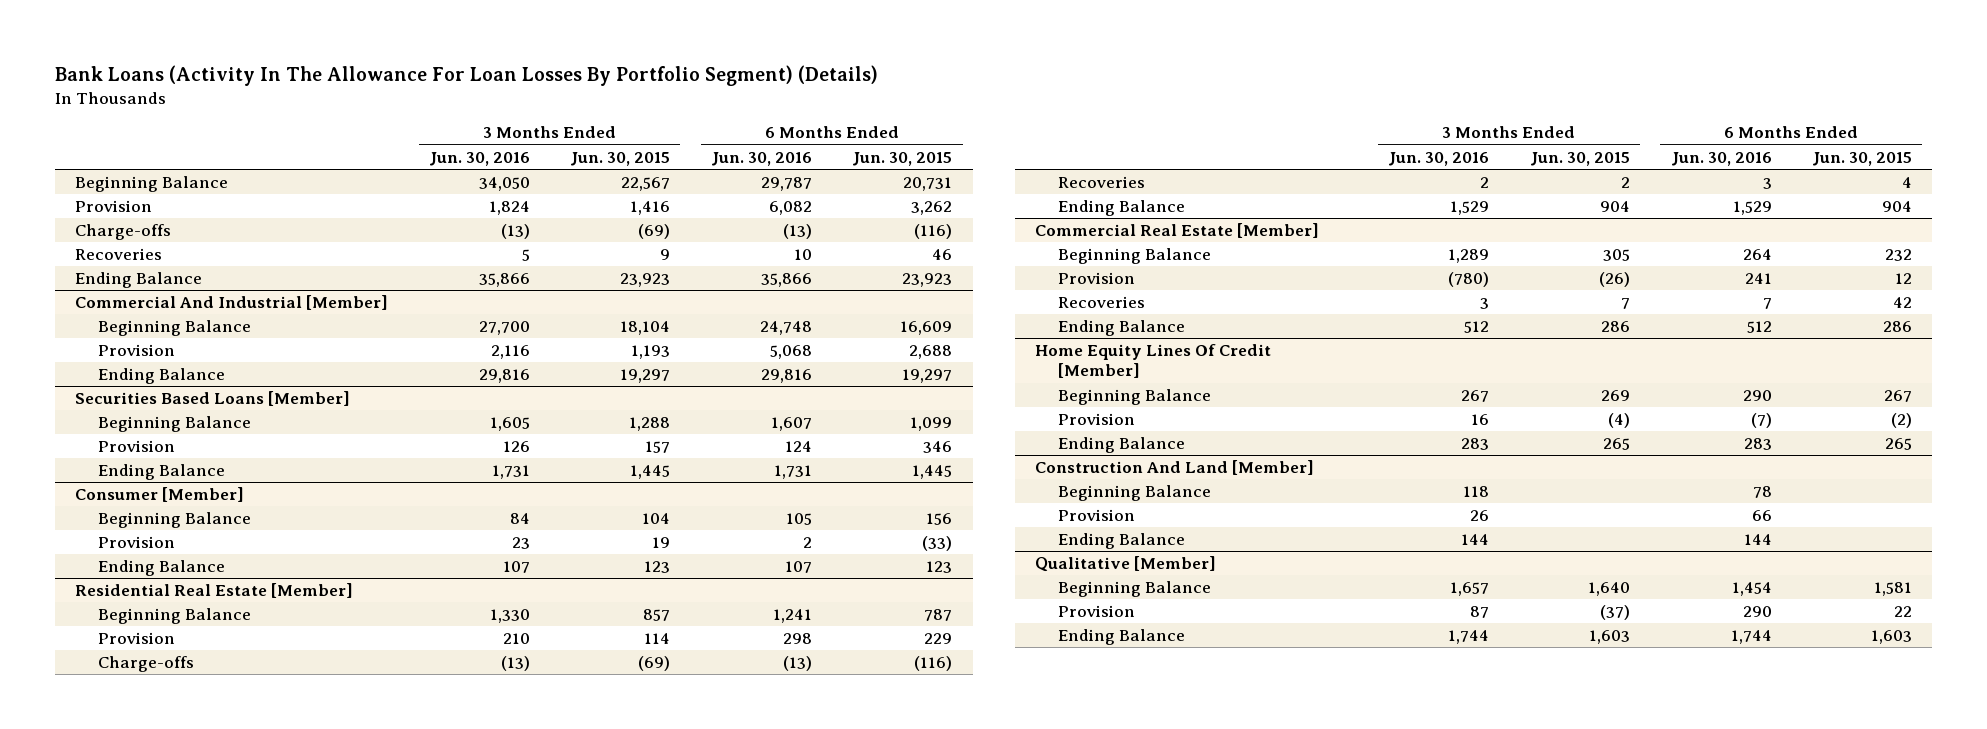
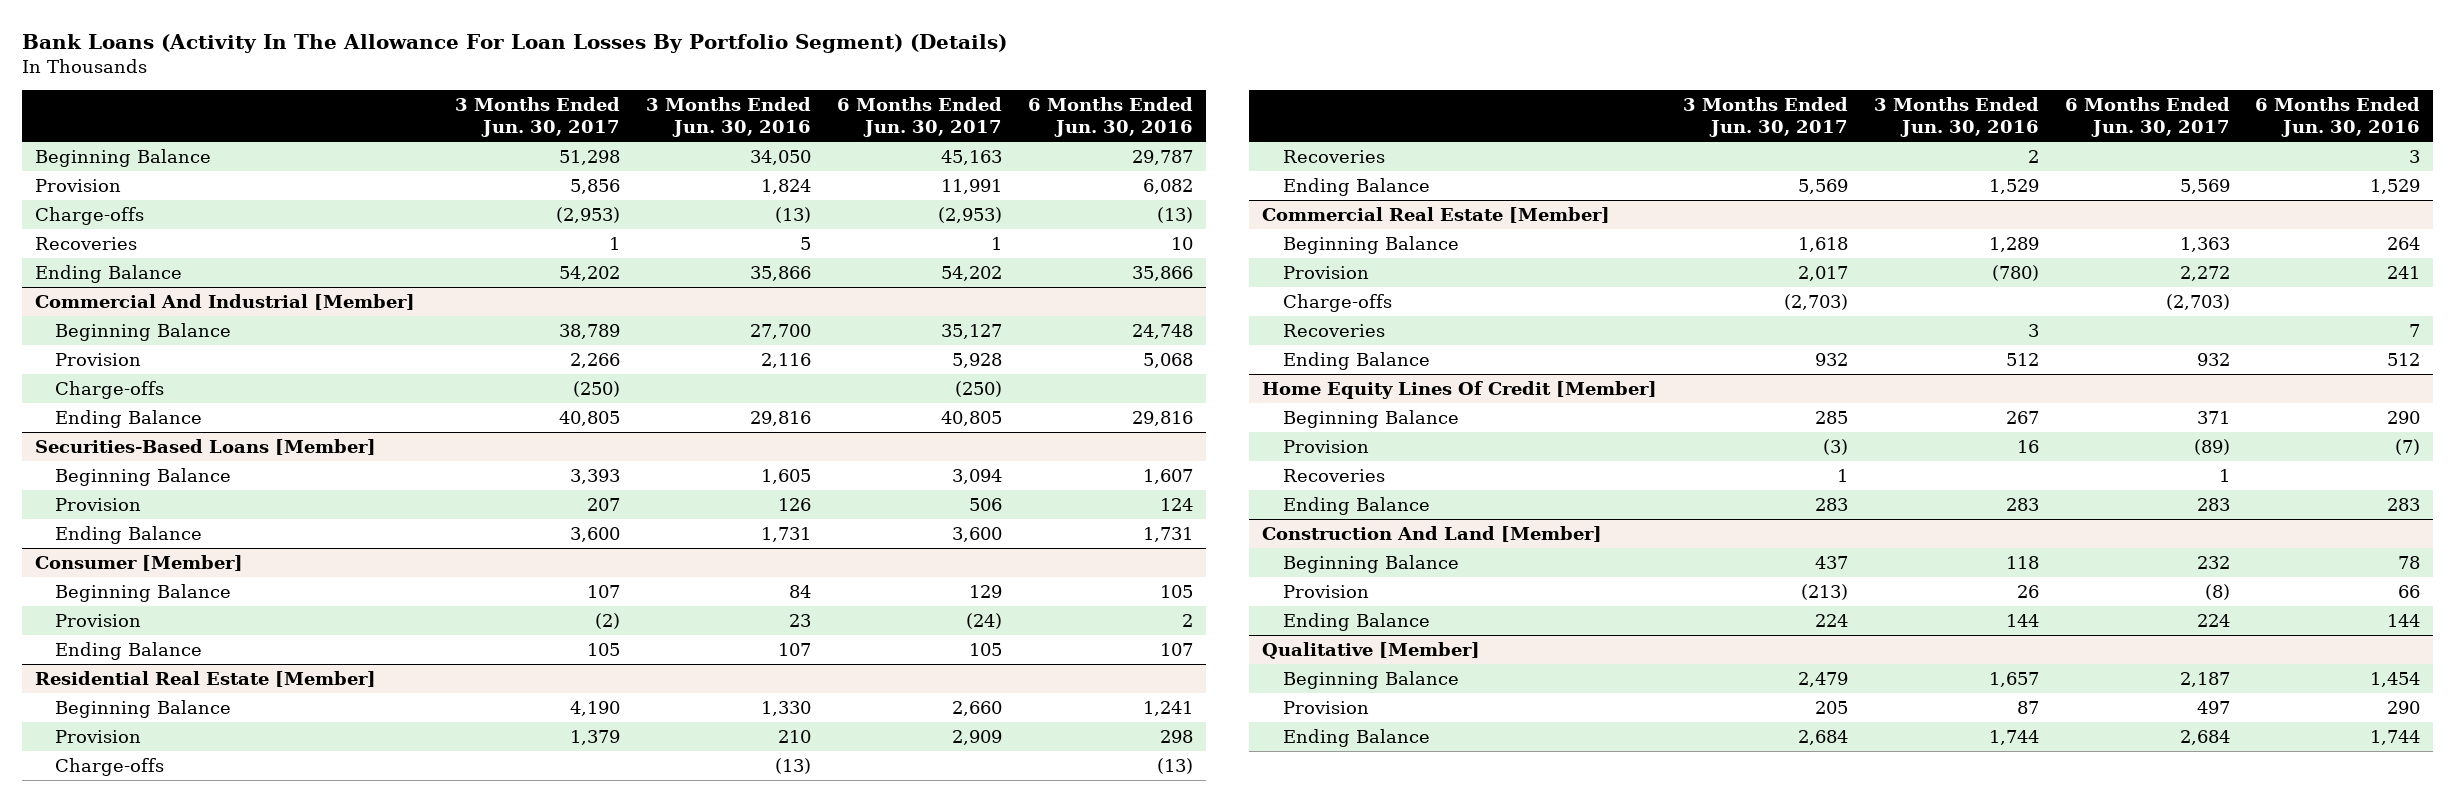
[570,151,671,166] Jun. 30, 2015 -> none
[852,151,953,166] Jun. 30, 2015 -> none
none -> [455,97,621,138] 3 Months Ended Jun. 30, 2017
none -> [836,97,1002,138] 6 Months Ended Jun. 30, 2017
none -> [54,380,164,399] Charge-offs
[75,391,351,407] Securities Based Loans [Member] -> [34,438,376,455] Securities-Based Loans [Member]
none -> [1282,293,1392,312] Charge-offs
none -> [1282,468,1385,482] Recoveries

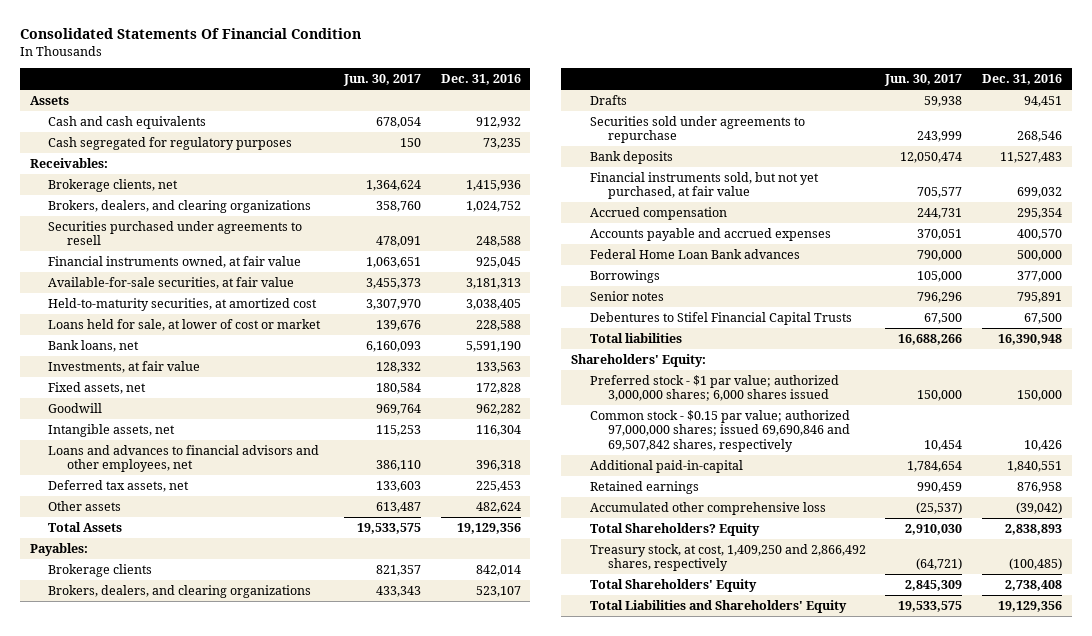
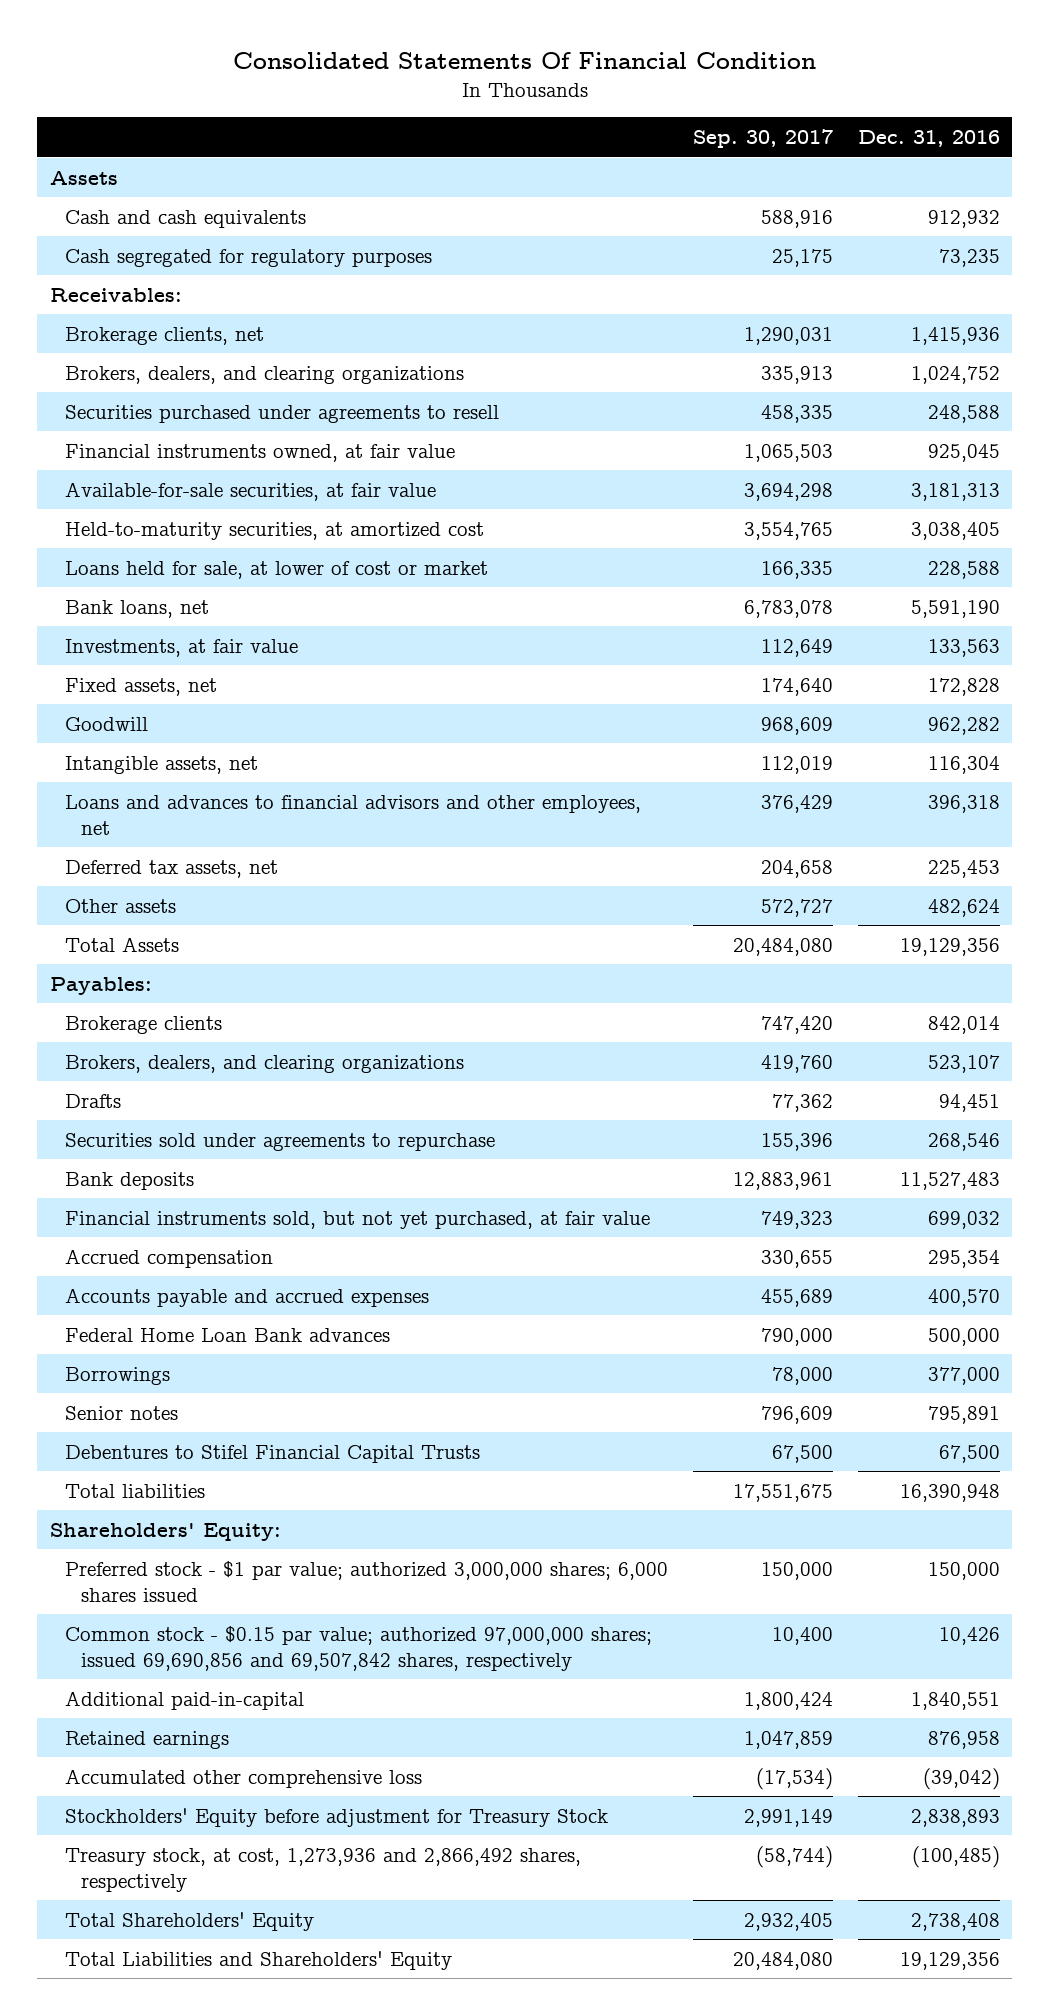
[342,74,421,87] Jun. 30, 2017 -> none
none -> [693,129,834,149] Sep. 30, 2017
[589,409,850,452] Common stock - $0.15 par value; authorized 97,000,000 shares; issued 69,690,846 and 69,507,842 shares, respectively -> [65,1625,653,1671] Common stock - $0.15 par value; authorized 97,000,000 shares; issued 69,690,856 and 69,507,842 shares, respectively
[589,522,760,536] Total Shareholders? Equity -> [65,1807,609,1827] Stockholders' Equity before adjustment for Treasury Stock
[589,543,866,572] Treasury stock, at cost, 1,409,250 and 2,866,492 shares, respectively -> [65,1847,582,1892] Treasury stock, at cost, 1,273,936 and 2,866,492 shares, respectively

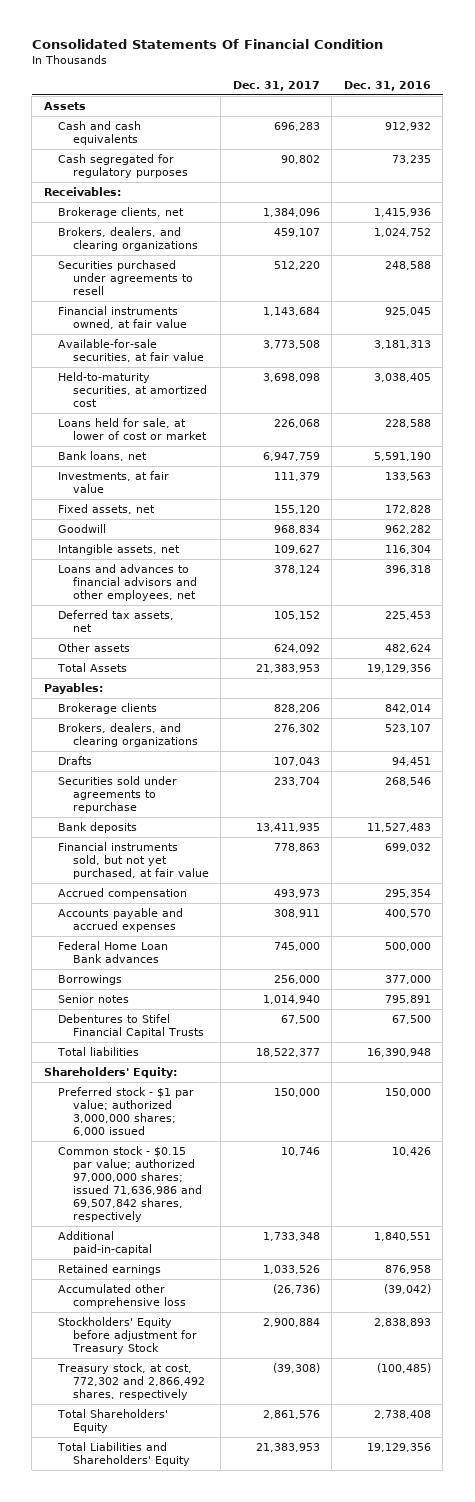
[693,129,834,149] Sep. 30, 2017 -> none
none -> [232,80,320,91] Dec. 31, 2017
[65,1560,669,1602] Preferred stock - $1 par value; authorized 3,000,000 shares; 6,000 shares issued -> [58,1087,195,1137] Preferred stock - $1 par value; authorized 3,000,000 shares; 6,000 issued
[65,1625,653,1671] Common stock - $0.15 par value; authorized 97,000,000 shares; issued 69,690,856 and 69,507,842 shares, respectively -> [58,1146,202,1223] Common stock - $0.15 par value; authorized 97,000,000 shares; issued 71,636,986 and 69,507,842 shares, respectively
[65,1847,582,1892] Treasury stock, at cost, 1,273,936 and 2,866,492 shares, respectively -> [57,1363,205,1401] Treasury stock, at cost, 772,302 and 2,866,492 shares, respectively

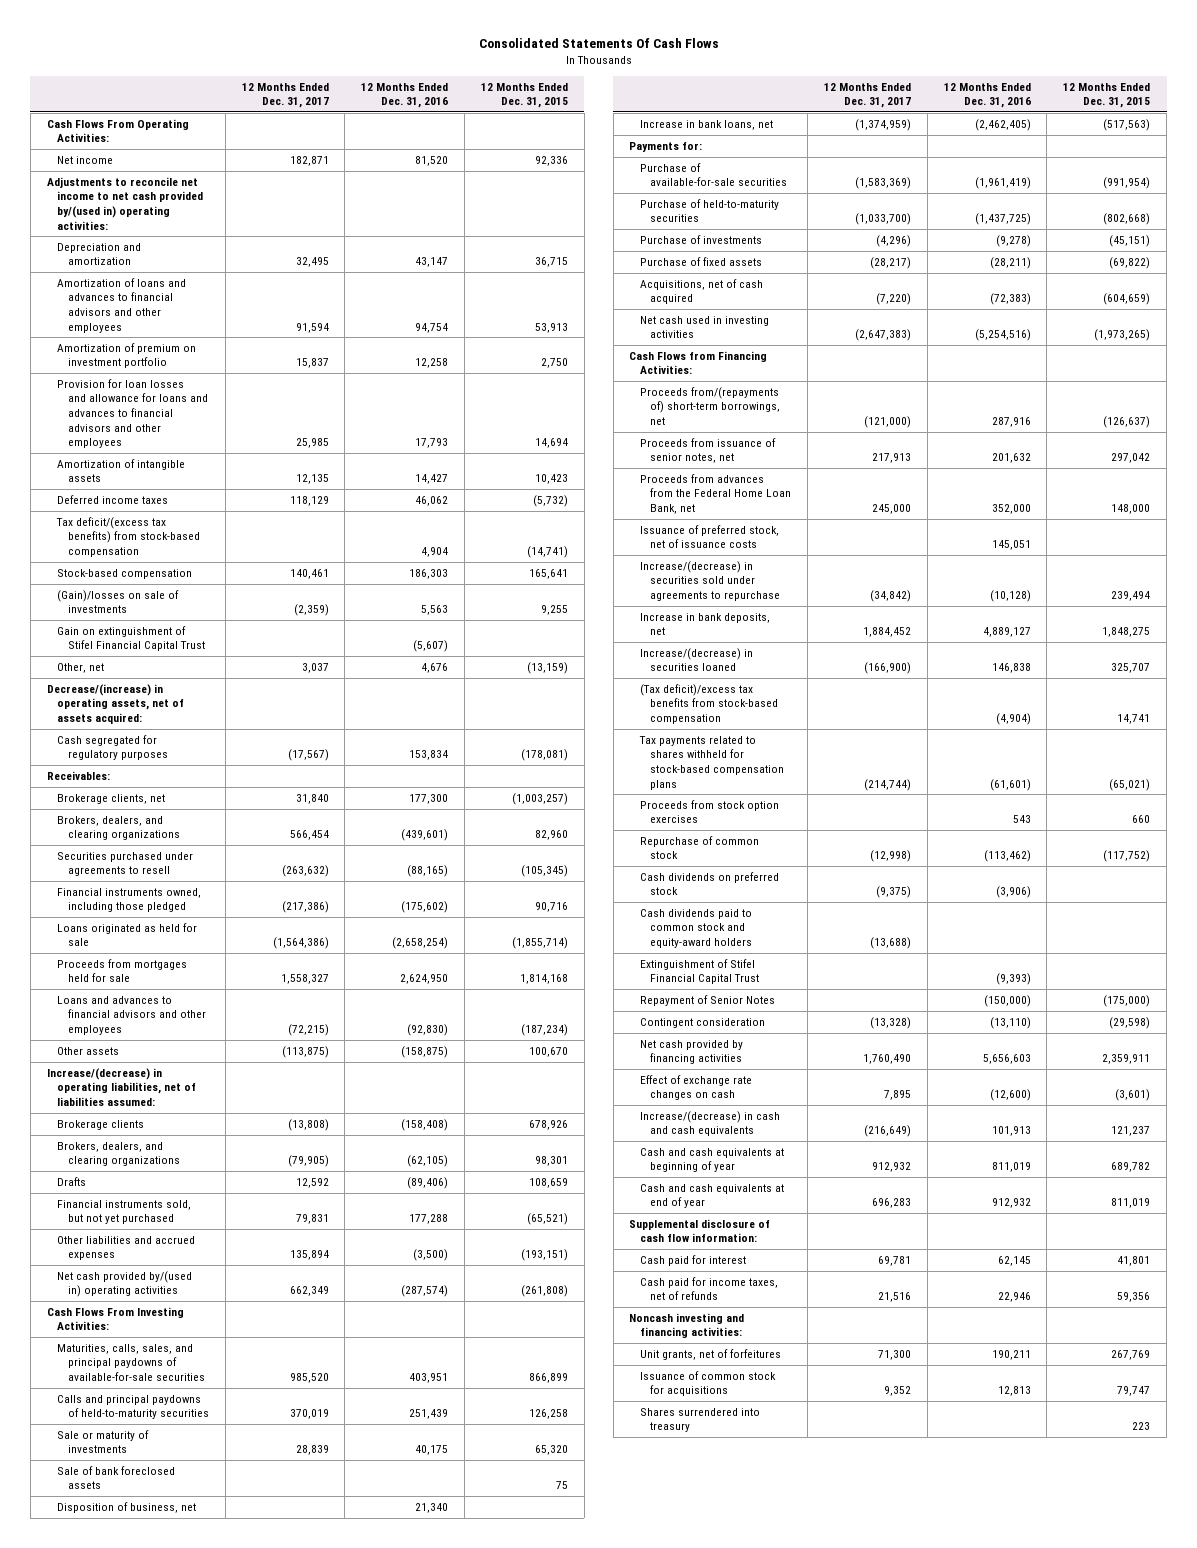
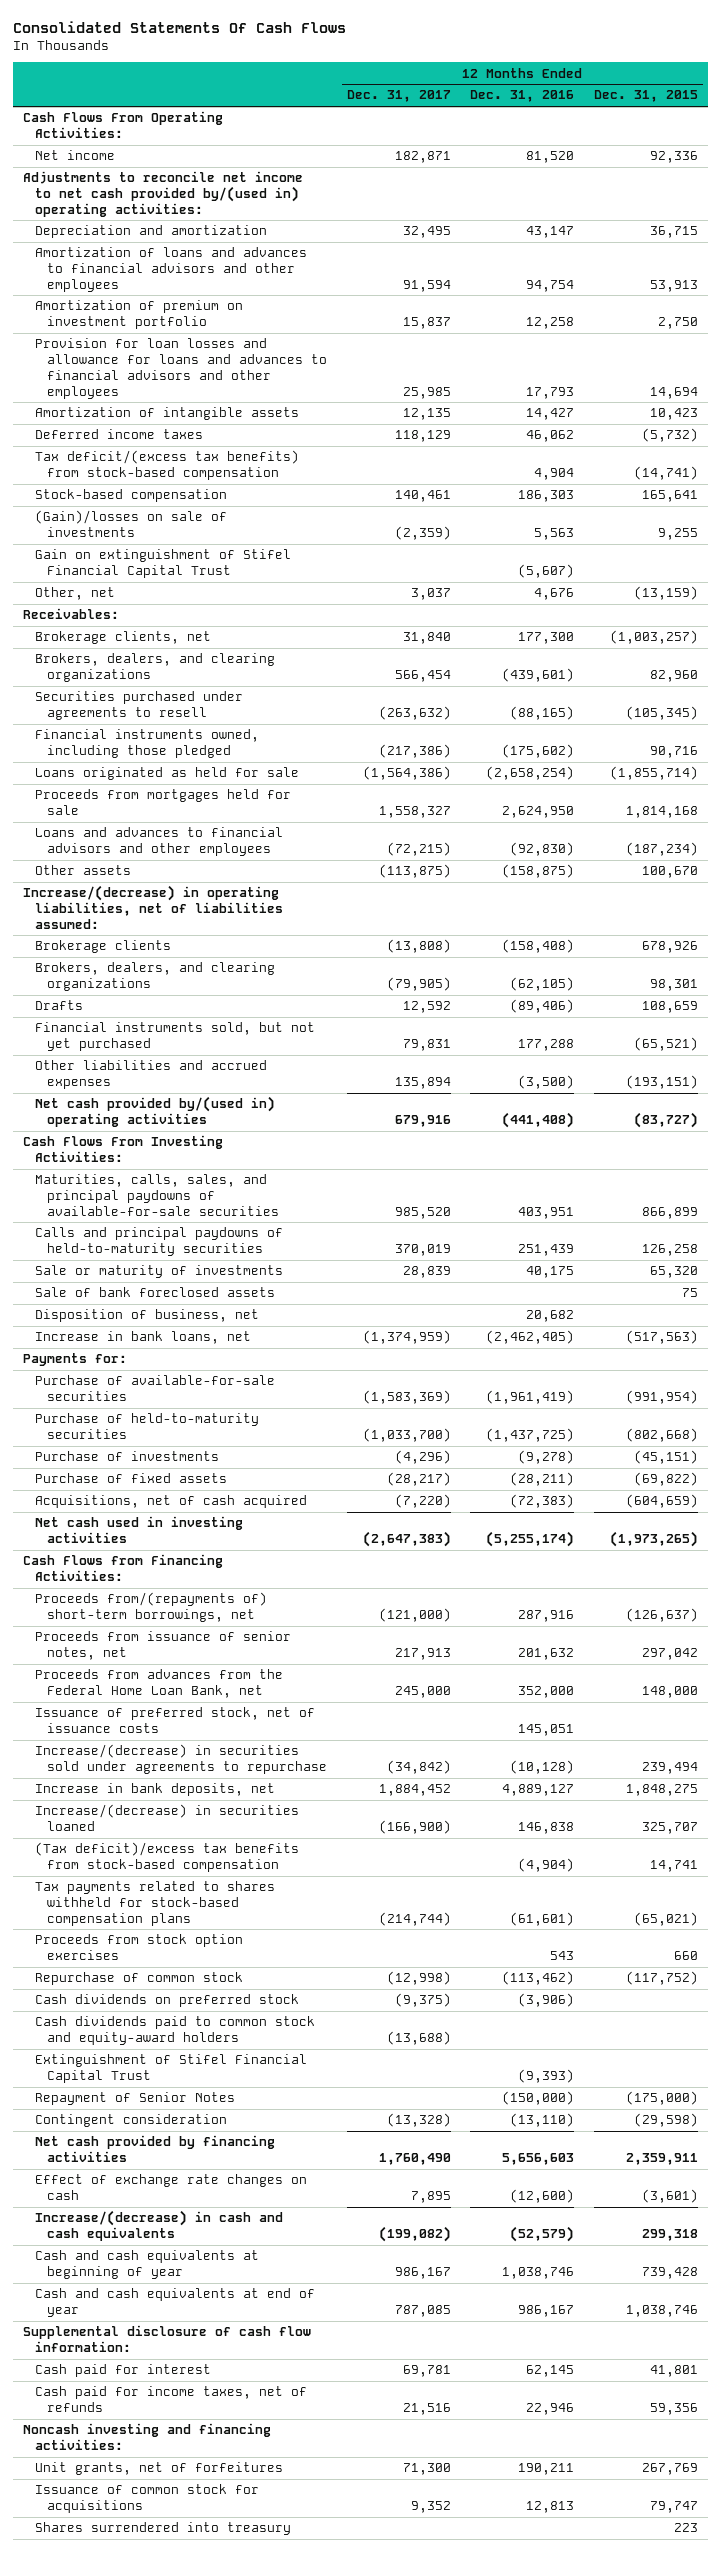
[46,683,185,725] Decrease/(increase) in operating assets, net of assets acquired: -> none
[57,734,168,761] Cash segregated for regulatory purposes -> none
[289,1286,329,1297] 662,349 -> [394,1115,451,1128] 679,916
[401,1285,449,1298] (287,574) -> [502,1112,575,1129] (441,408)
[520,1285,568,1298] (261,808) -> [634,1112,699,1129] (83,727)
[415,1502,449,1513] 21,340 -> [526,1310,575,1323] 20,682
[974,329,1031,342] (5,254,516) -> [486,1531,575,1548] (5,255,174)
[864,1125,912,1138] (216,649) -> [378,2226,451,2243] (199,082)
[991,1126,1031,1137] 101,913 -> [510,2226,575,2243] (52,579)
[1111,1126,1151,1137] 121,237 -> [642,2229,699,2242] 299,318
[872,1162,912,1173] 912,932 -> [394,2267,451,2280] 986,167
[991,1162,1031,1173] 811,019 -> [502,2267,575,2280] 1,038,746
[1111,1162,1151,1173] 689,782 -> [642,2267,699,2280] 739,428
[872,1198,912,1209] 696,283 -> [394,2305,451,2318] 787,085
[991,1198,1031,1209] 912,932 -> [518,2305,575,2318] 986,167
[1111,1198,1151,1209] 811,019 -> [626,2305,699,2318] 1,038,746

